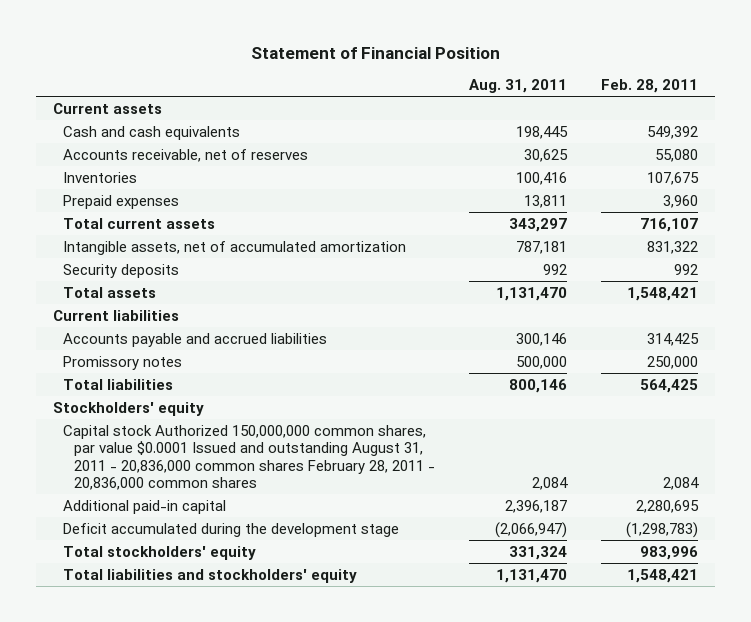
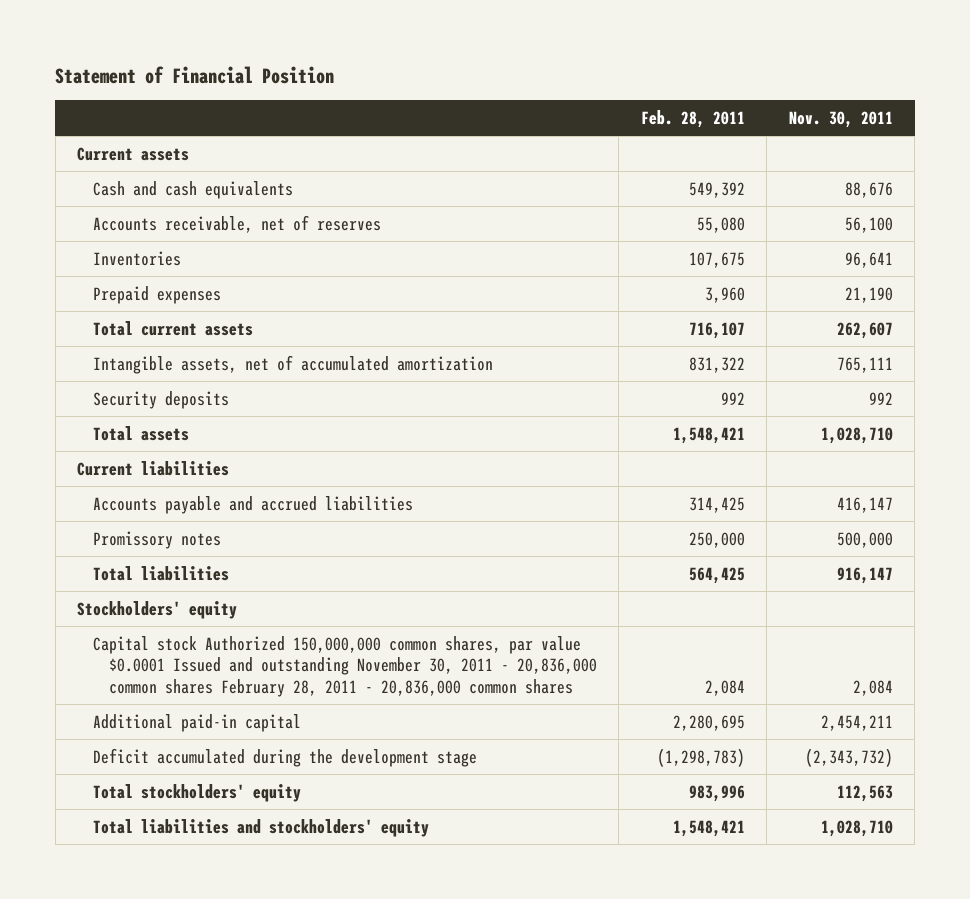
[468,79,567,94] Aug. 31, 2011 -> none
none -> [788,110,893,128] Nov. 30, 2011
[63,424,435,491] Capital stock Authorized 150,000,000 common shares, par value $0.0001 Issued and outstanding August 31, 2011 - 20,836,000 common shares February 28, 2011 - 20,836,000 common shares -> [92,635,597,698] Capital stock Authorized 150,000,000 common shares, par value $0.0001 Issued and outstanding November 30, 2011 - 20,836,000 common shares February 28, 2011 - 20,836,000 common shares

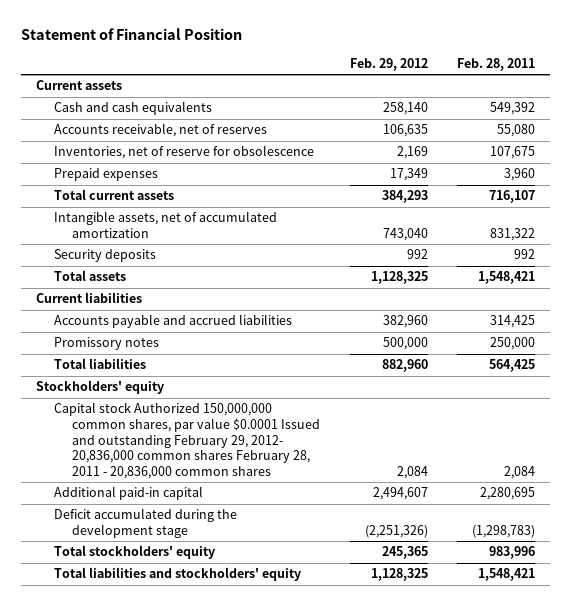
[788,110,893,128] Nov. 30, 2011 -> none
none -> [349,58,428,72] Feb. 29, 2012
[92,250,181,266] Inventories -> [54,145,315,160] Inventories, net of reserve for obsolescence
[92,635,597,698] Capital stock Authorized 150,000,000 common shares, par value $0.0001 Issued and outstanding November 30, 2011 - 20,836,000 common shares February 28, 2011 - 20,836,000 common shares -> [54,402,321,479] Capital stock Authorized 150,000,000 common shares, par value $0.0001 Issued and outstanding February 29, 2012- 20,836,000 common shares February 28, 2011 - 20,836,000 common shares

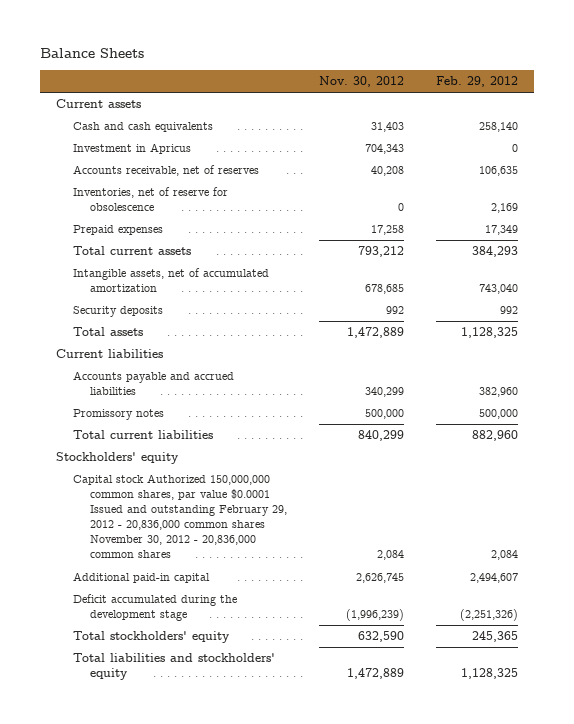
[20,28,242,41] Statement of Financial Position -> [40,48,145,59] Balance Sheets
[457,58,536,72] Feb. 28, 2011 -> none
none -> [318,76,404,88] Nov. 30, 2012
none -> [73,143,192,155] Investment in Apricus
[54,358,147,370] Total liabilities -> [73,430,214,440] Total current liabilities
[54,402,321,479] Capital stock Authorized 150,000,000 common shares, par value $0.0001 Issued and outstanding February 29, 2012- 20,836,000 common shares February 28, 2011 - 20,836,000 common shares -> [73,474,288,559] Capital stock Authorized 150,000,000 common shares, par value $0.0001 Issued and outstanding February 29, 2012 - 20,836,000 common shares November 30, 2012 - 20,836,000 common shares

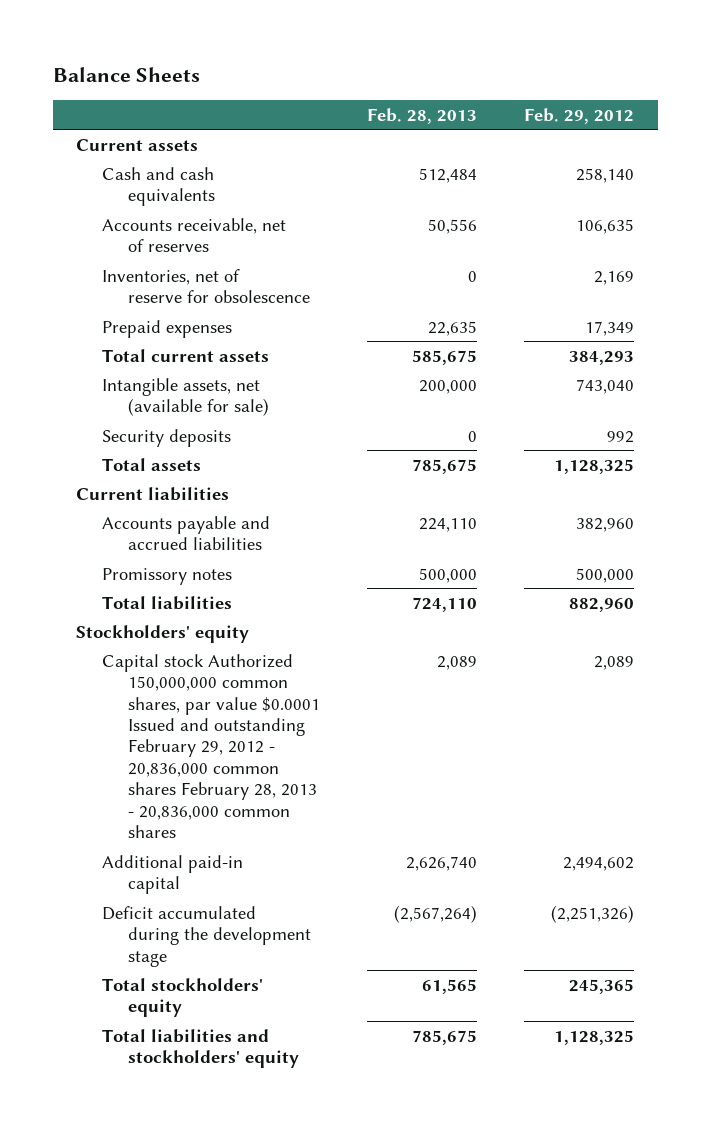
[318,76,404,88] Nov. 30, 2012 -> none
none -> [367,107,478,124] Feb. 28, 2013
[73,143,192,155] Investment in Apricus -> none
[73,268,270,293] Intangible assets, net of accumulated amortization -> [102,377,270,417] Intangible assets, net (available for sale)
[73,430,214,440] Total current liabilities -> [102,595,233,610] Total liabilities
[73,474,288,559] Capital stock Authorized 150,000,000 common shares, par value $0.0001 Issued and outstanding February 29, 2012 - 20,836,000 common shares November 30, 2012 - 20,836,000 common shares -> [102,653,321,839] Capital stock Authorized 150,000,000 common shares, par value $0.0001 Issued and outstanding February 29, 2012 - 20,836,000 common shares February 28, 2013 - 20,836,000 common shares
[490,550,518,561] 2,084 -> [594,655,635,670] 2,089
[469,573,518,584] 2,494,607 -> [563,856,635,871] 2,494,602

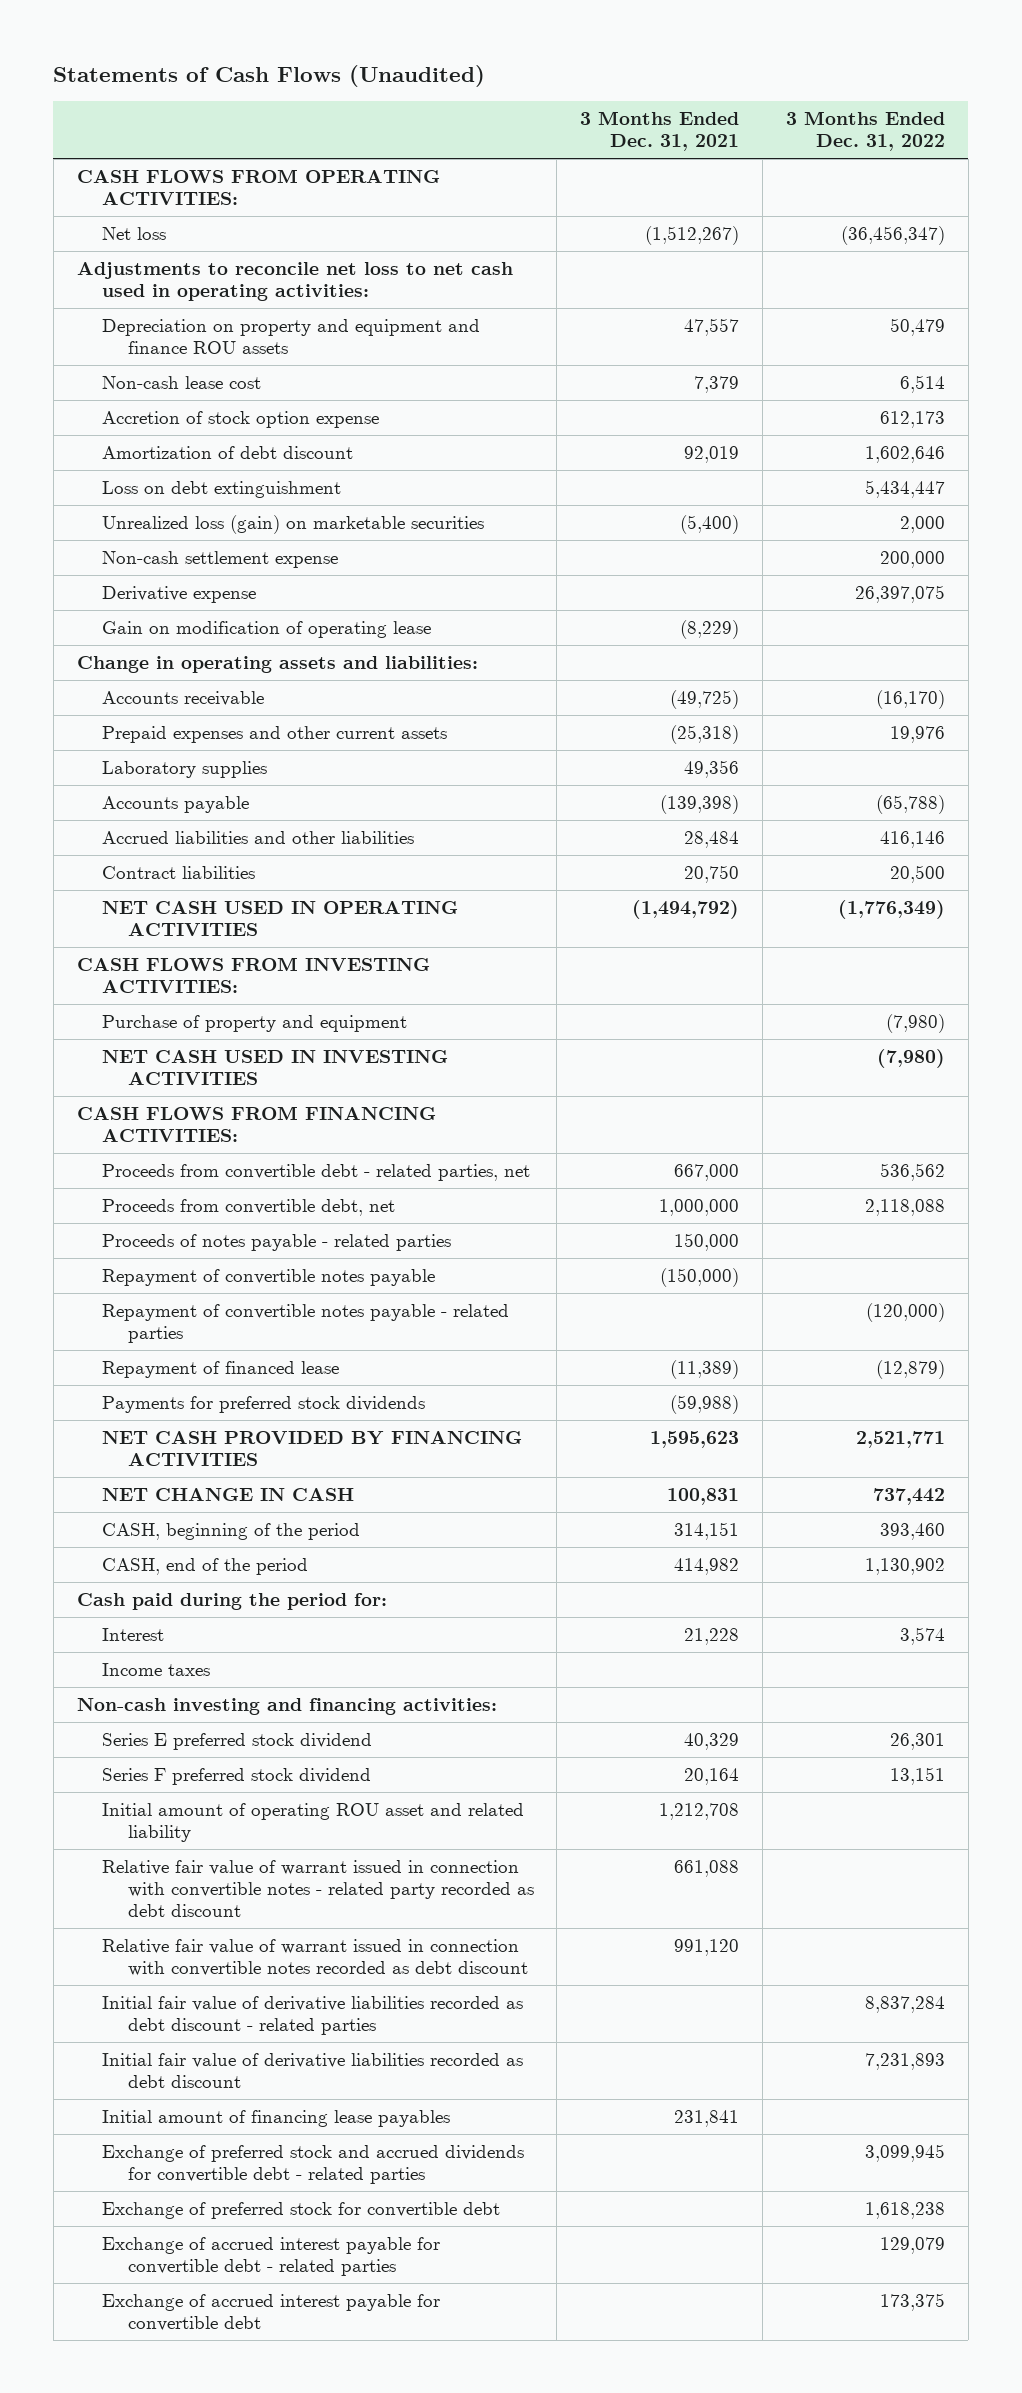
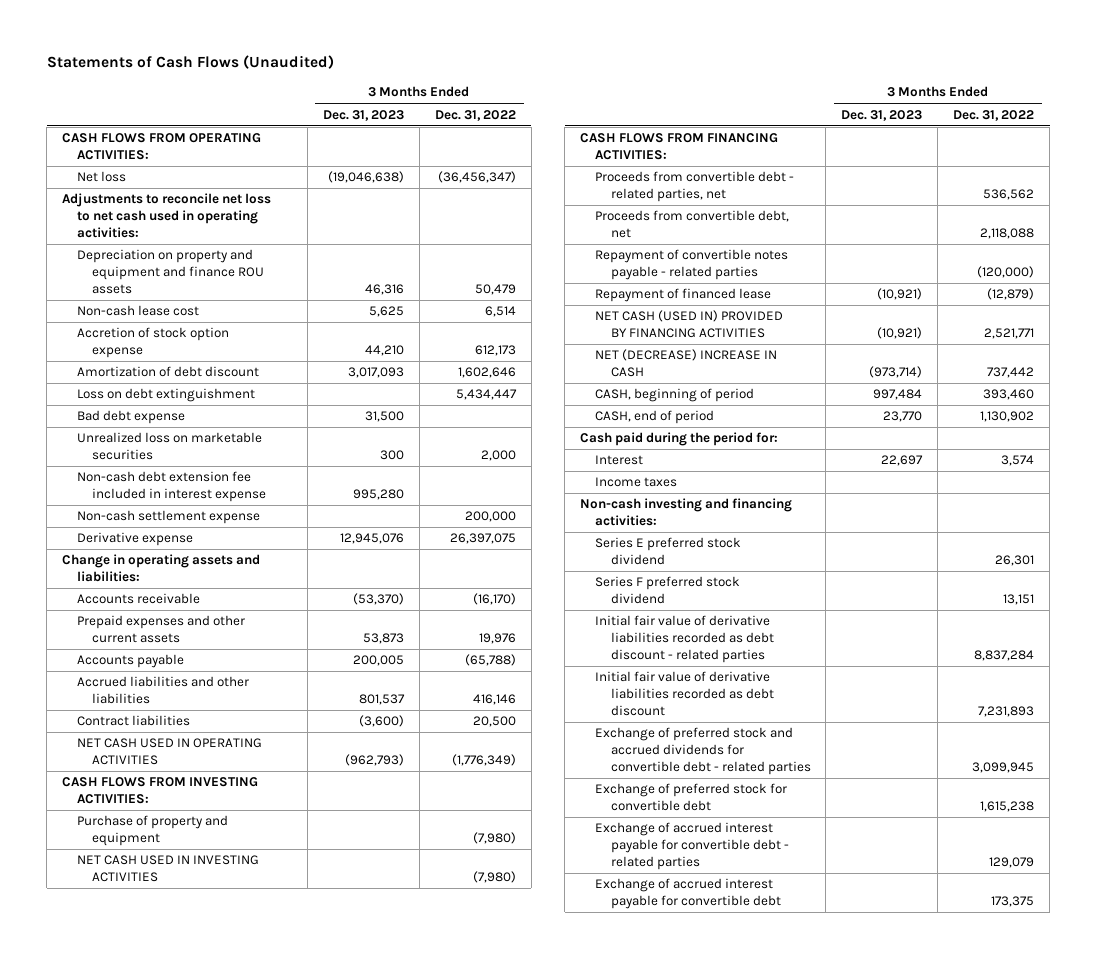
[580,111,740,151] 3 Months Ended Dec. 31, 2021 -> none
none -> [322,109,404,121] Dec. 31, 2023
none -> [77,410,186,425] Bad debt expense
[102,515,485,535] Unrealized loss (gain) on marketable securities -> [77,432,263,461] Unrealized loss on marketable securities
none -> [77,471,267,503] Non-cash debt extension fee included in interest expense
[102,621,432,639] Gain on modification of operating lease -> none
[102,761,268,779] Laboratory supplies -> none
[102,1234,452,1252] Proceeds of notes payable - related parties -> none
[102,1269,436,1287] Repayment of convertible notes payable -> none
[102,1396,426,1414] Payments for preferred stock dividends -> none
[102,1431,523,1466] NET CASH PROVIDED BY FINANCING ACTIVITIES -> [595,310,784,339] NET CASH (USED IN) PROVIDED BY FINANCING ACTIVITIES
[102,1488,355,1502] NET CHANGE IN CASH -> [595,349,778,378] NET (DECREASE) INCREASE IN CASH
[102,1523,361,1541] CASH, beginning of the period -> [595,388,755,403] CASH, beginning of period
[102,1558,309,1576] CASH, end of the period -> [595,410,715,425] CASH, end of period
[102,1803,525,1842] Initial amount of operating ROU asset and related liability -> none
[102,1860,534,1917] Relative fair value of warrant issued in connection with convertible notes - related party recorded as debt discount -> none
[102,1939,528,1976] Relative fair value of warrant issued in connection with convertible notes recorded as debt discount -> none
[102,2110,451,2128] Initial amount of financing lease payables -> none
[865,2202,946,2220] 1,618,238 -> [980,801,1035,813] 1,615,238

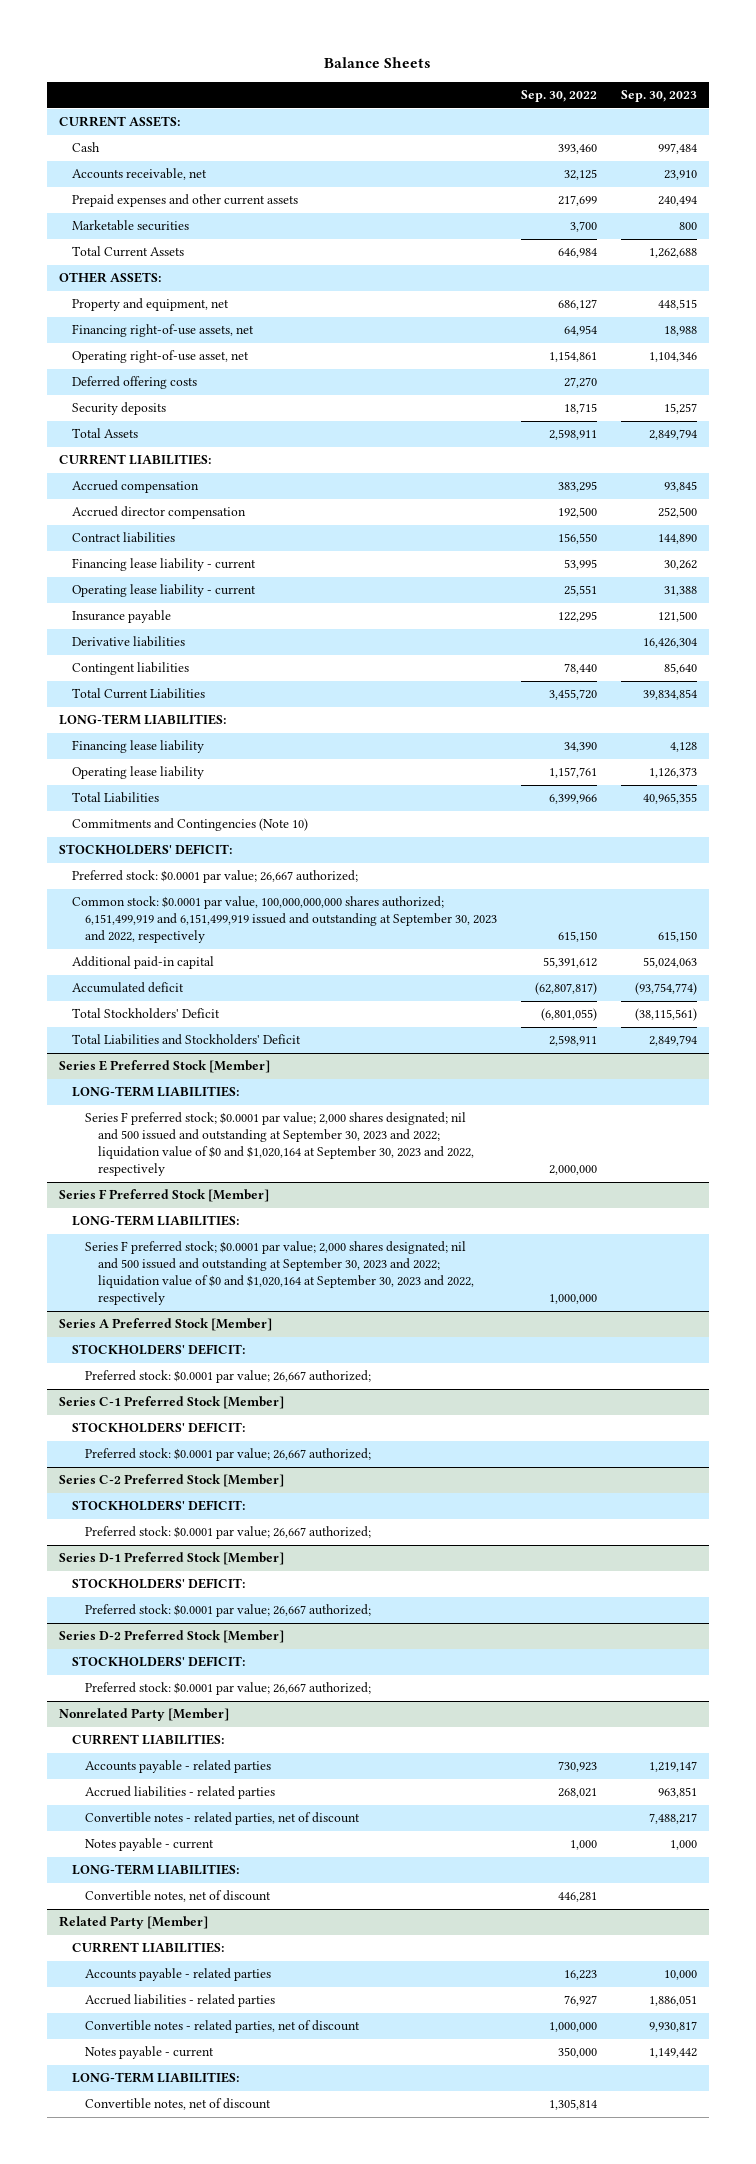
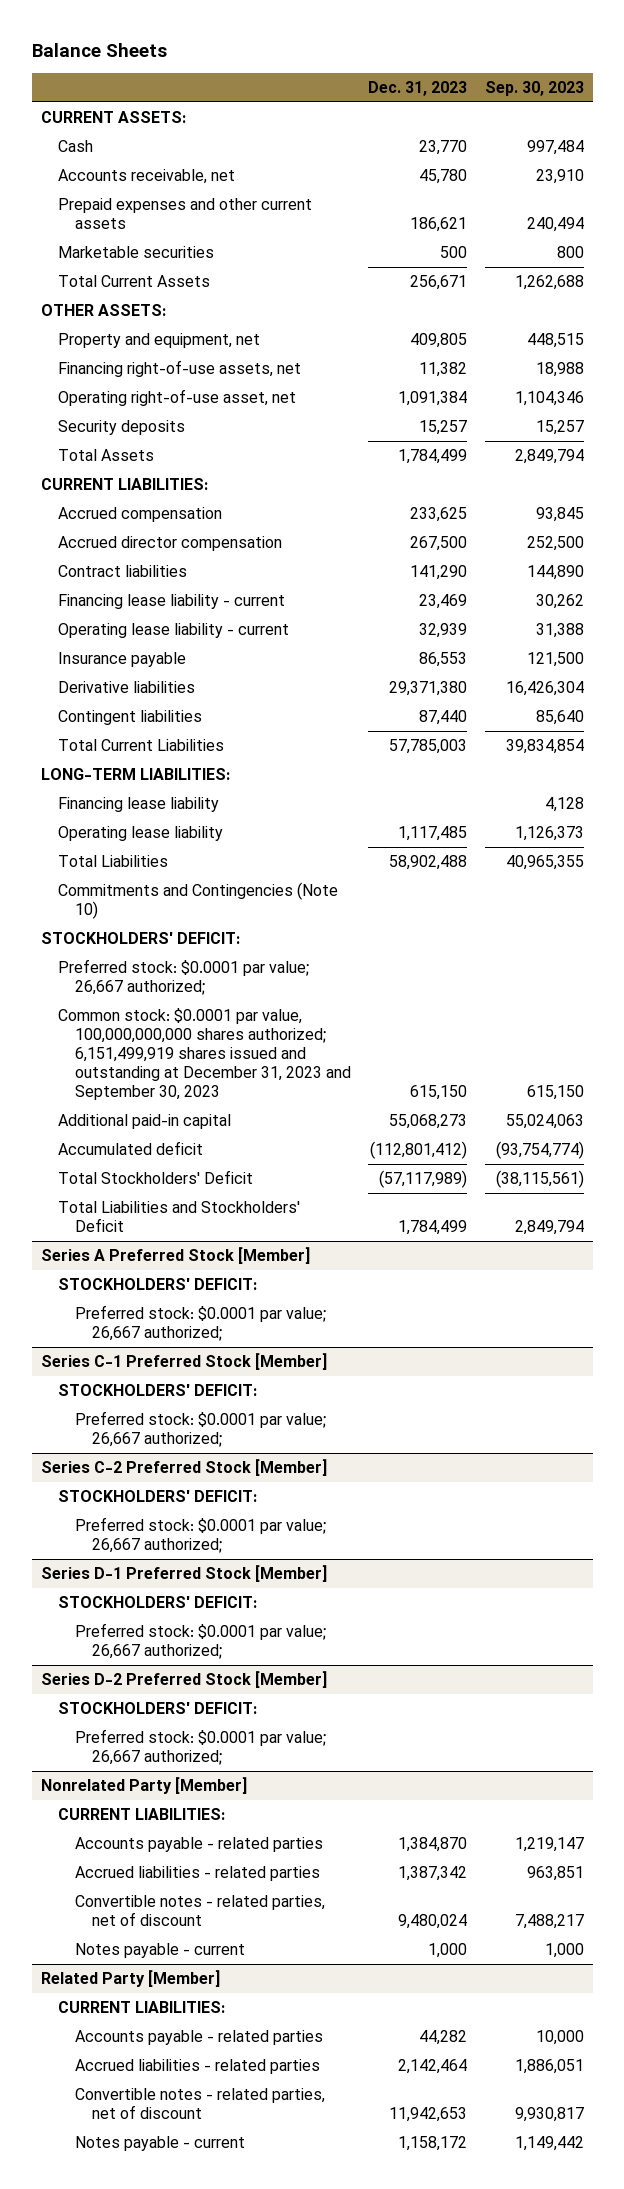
[520,89,597,102] Sep. 30, 2022 -> none
none -> [368,81,468,97] Dec. 31, 2023
[71,376,197,390] Deferred offering costs -> none
[71,896,498,944] Common stock: $0.0001 par value, 100,000,000,000 shares authorized; 6,151,499,919 and 6,151,499,919 issued and outstanding at September 30, 2023 and 2022, respectively -> [57,1008,351,1101] Common stock: $0.0001 par value, 100,000,000,000 shares authorized; 6,151,499,919 shares issued and outstanding at December 31, 2023 and September 30, 2023
[58,1060,270,1074] Series E Preferred Stock [Member] -> none
[71,1086,239,1098] LONG-TERM LIABILITIES: -> none
[85,1112,475,1177] Series F preferred stock; $0.0001 par value; 2,000 shares designated; nil and 500 issued and outstanding at September 30, 2023 and 2022; liquidation value of $0 and $1,020,164 at September 30, 2023 and 2022, respectively -> none
[58,1189,269,1203] Series F Preferred Stock [Member] -> none
[71,1215,239,1227] LONG-TERM LIABILITIES: -> none
[85,1241,475,1306] Series F preferred stock; $0.0001 par value; 2,000 shares designated; nil and 500 issued and outstanding at September 30, 2023 and 2022; liquidation value of $0 and $1,020,164 at September 30, 2023 and 2022, respectively -> none
[71,1864,239,1876] LONG-TERM LIABILITIES: -> none
[85,1890,272,1903] Convertible notes, net of discount -> none
[71,2072,239,2084] LONG-TERM LIABILITIES: -> none
[85,2098,272,2111] Convertible notes, net of discount -> none

